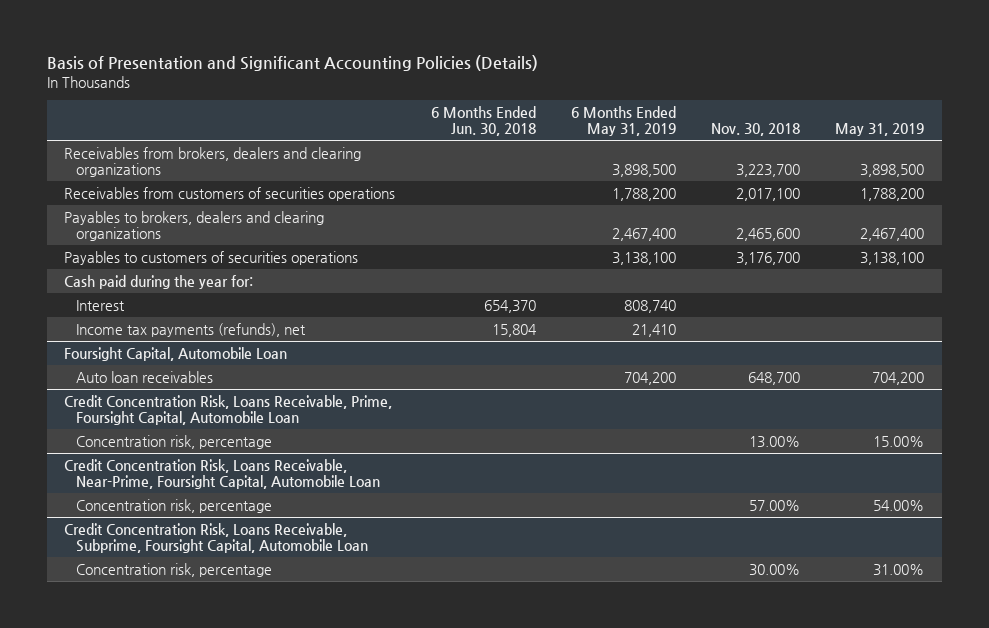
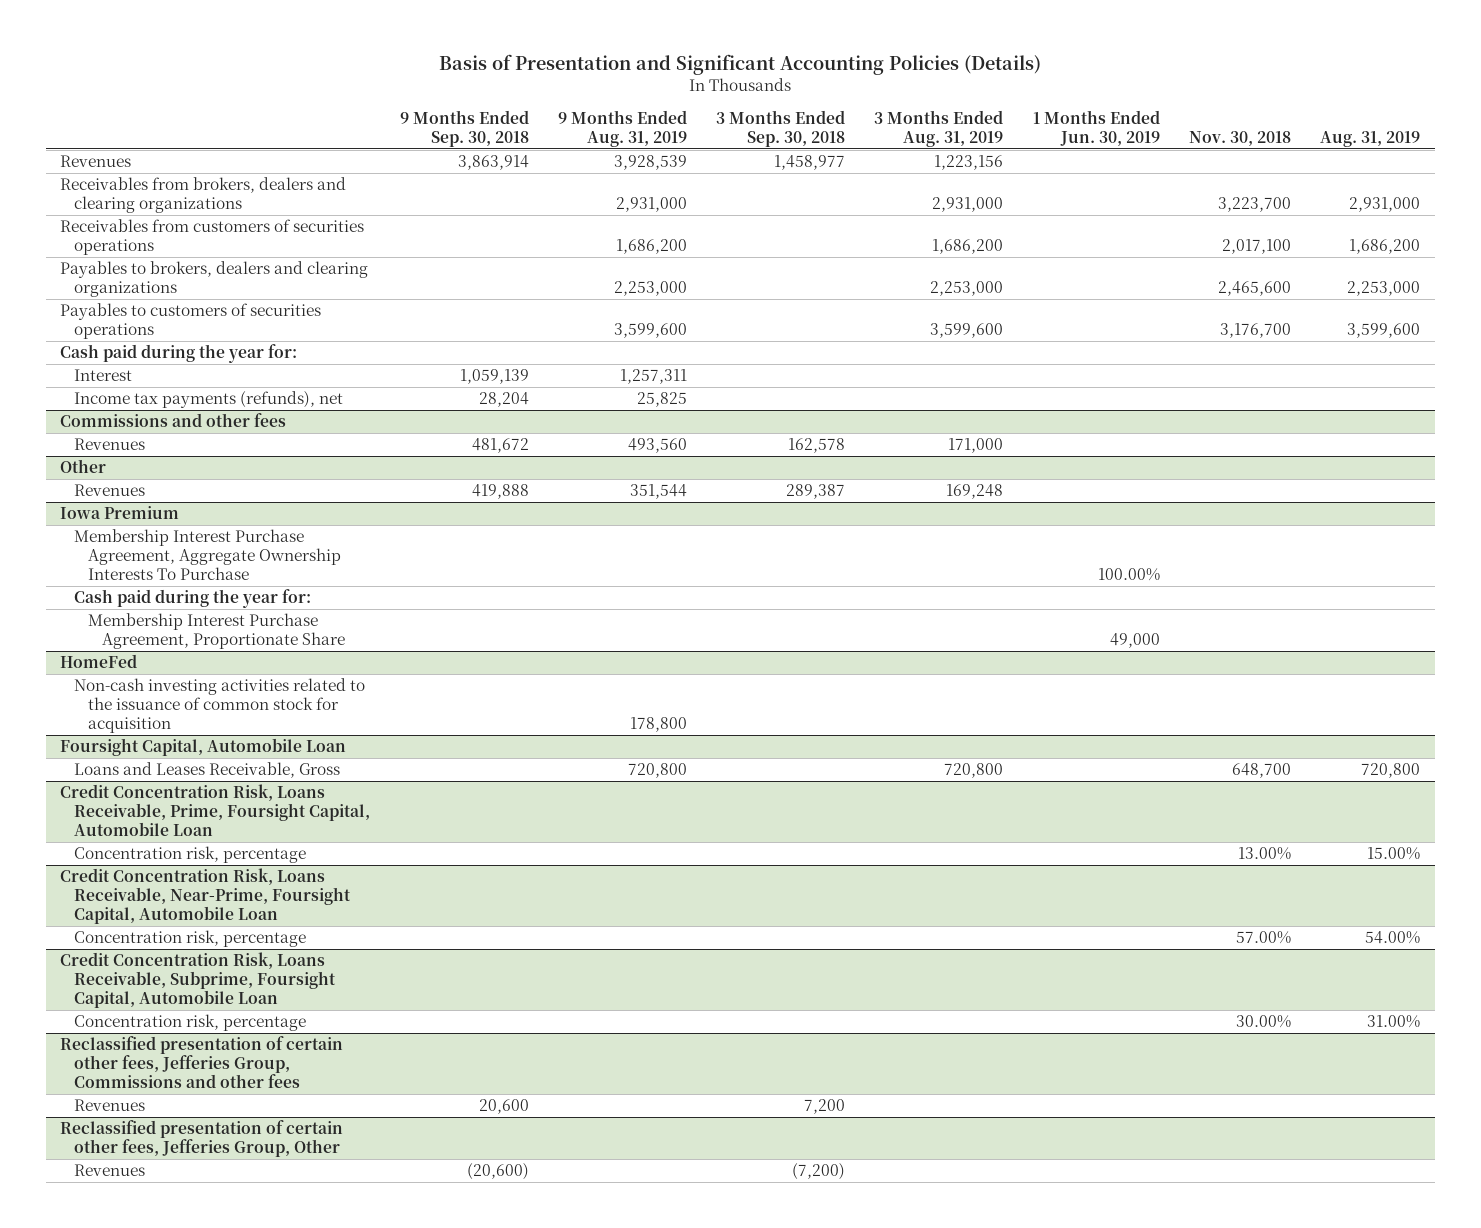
[430,106,536,137] 6 Months Ended Jun. 30, 2018 -> none
[570,106,676,137] 6 Months Ended May 31, 2019 -> none
[835,123,925,137] May 31, 2019 -> none
none -> [399,109,529,147] 9 Months Ended Sep. 30, 2018
none -> [557,109,687,147] 9 Months Ended Aug. 31, 2019
none -> [716,109,846,147] 3 Months Ended Sep. 30, 2018
none -> [874,109,1004,147] 3 Months Ended Aug. 31, 2019
none -> [1032,109,1160,146] 1 Months Ended Jun. 30, 2019
none -> [1320,130,1421,147] Aug. 31, 2019
none -> [60,155,132,168] Revenues
none -> [60,413,287,428] Commissions and other fees
none -> [74,438,146,451] Revenues
none -> [60,459,107,474] Other
none -> [74,484,146,497] Revenues
none -> [60,506,180,520] Iowa Premium
none -> [74,529,342,581] Membership Interest Purchase Agreement, Aggregate Ownership Interests To Purchase
none -> [74,589,312,609] Cash paid during the year for:
none -> [88,613,346,650] Membership Interest Purchase Agreement, Proportionate Share
none -> [60,654,138,669] HomeFed
none -> [74,678,366,734] Non-cash investing activities related to the issuance of common stock for acquisition
[76,370,214,383] Auto loan receivables -> [74,762,341,779] Loans and Leases Receivable, Gross
none -> [60,1036,344,1089] Reclassified presentation of certain other fees, Jefferies Group, Commissions and other fees
none -> [74,1099,146,1112] Revenues
none -> [60,1120,344,1158] Reclassified presentation of certain other fees, Jefferies Group, Other
none -> [74,1164,146,1177] Revenues

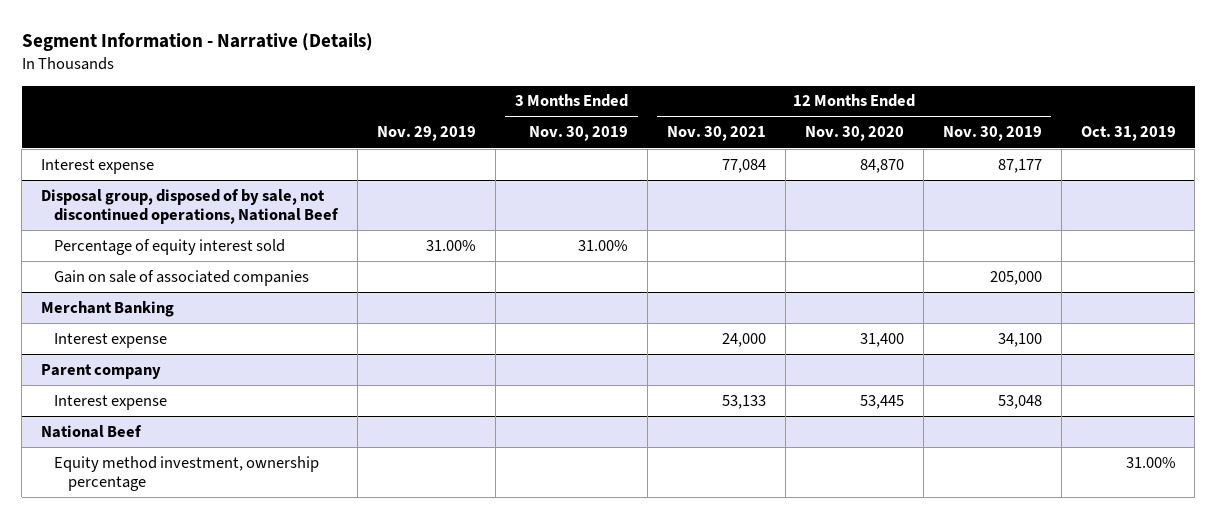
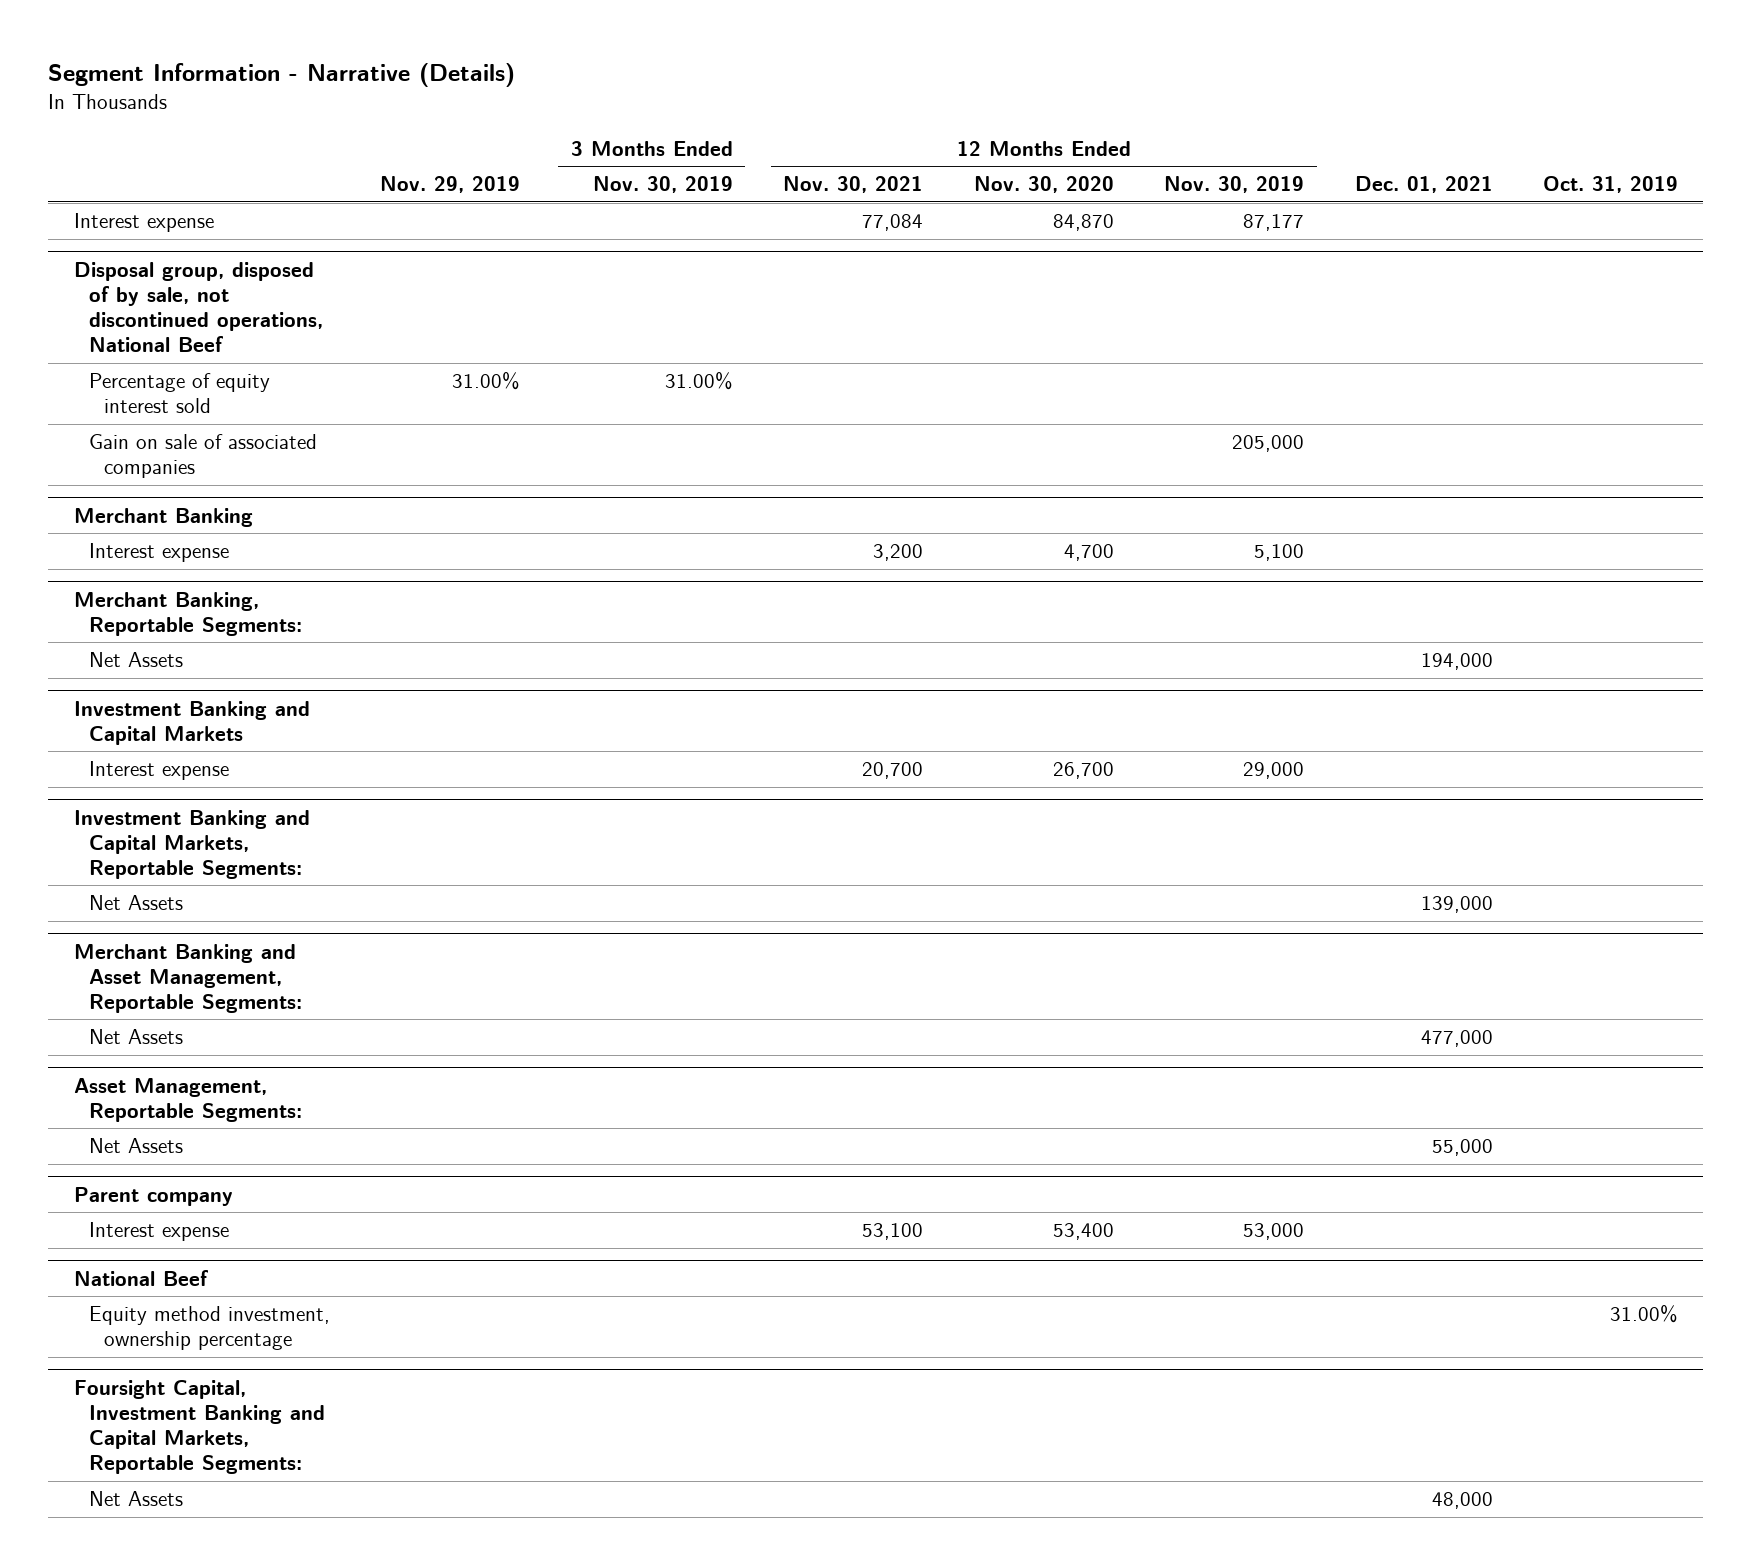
none -> [1354,176,1493,194] Dec. 01, 2021
[722,332,767,347] 24,000 -> [873,544,924,562] 3,200
[859,332,904,347] 31,400 -> [1063,544,1114,562] 4,700
[997,332,1042,347] 34,100 -> [1254,544,1305,562] 5,100
none -> [73,591,302,636] Merchant Banking, Reportable Segments:
none -> [88,652,183,668] Net Assets
none -> [73,700,310,745] Investment Banking and Capital Markets
none -> [88,761,229,781] Interest expense
none -> [73,809,310,880] Investment Banking and Capital Markets, Reportable Segments:
none -> [88,895,183,911] Net Assets
none -> [73,943,302,1014] Merchant Banking and Asset Management, Reportable Segments:
none -> [88,1029,183,1045] Net Assets
none -> [73,1077,302,1122] Asset Management, Reportable Segments:
none -> [88,1138,183,1154] Net Assets
[722,394,767,409] 53,133 -> [862,1223,924,1241] 53,100
[859,394,904,409] 53,445 -> [1052,1223,1114,1241] 53,400
[997,394,1042,409] 53,048 -> [1243,1223,1305,1241] 53,000
none -> [73,1379,325,1475] Foursight Capital, Investment Banking and Capital Markets, Reportable Segments:
none -> [88,1491,183,1507] Net Assets

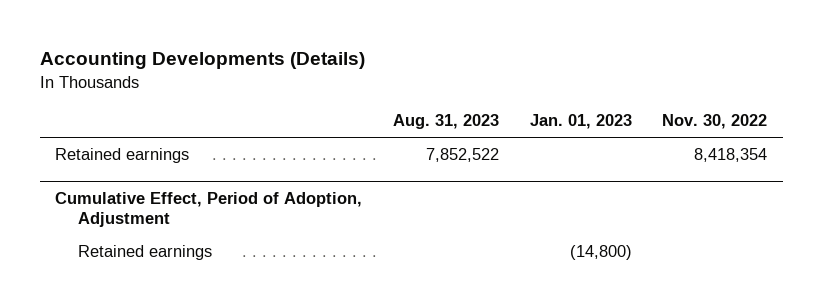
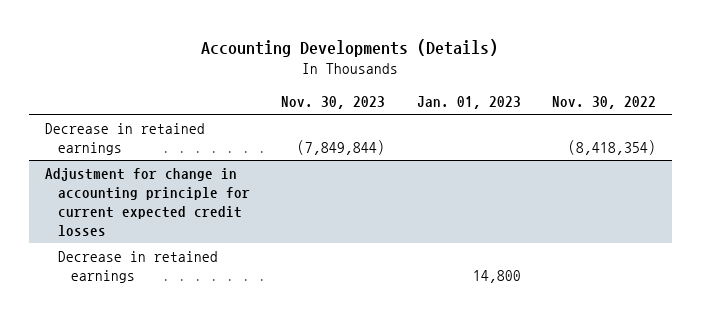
[392,114,499,130] Aug. 31, 2023 -> none
none -> [281,96,386,110] Nov. 30, 2023
[54,148,189,164] Retained earnings -> [44,122,205,155] Decrease in retained earnings
[694,148,768,163] 8,418,354 -> [568,139,657,155] (8,418,354)
[54,191,362,228] Cumulative Effect, Period of Adoption, Adjustment -> [44,167,250,237] Adjustment for change in accounting principle for current expected credit losses
[77,245,212,261] Retained earnings -> [57,250,218,283] Decrease in retained earnings
[569,245,632,261] (14,800) -> [472,269,521,283] 14,800

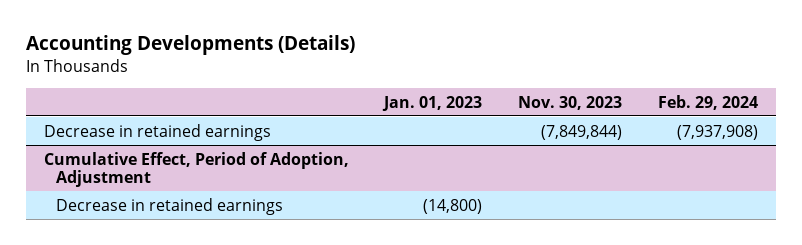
[552,96,657,110] Nov. 30, 2022 -> none
none -> [658,94,759,110] Feb. 29, 2024
[44,167,250,237] Adjustment for change in accounting principle for current expected credit losses -> [43,151,349,188] Cumulative Effect, Period of Adoption, Adjustment
[472,269,521,283] 14,800 -> [423,198,483,214] (14,800)

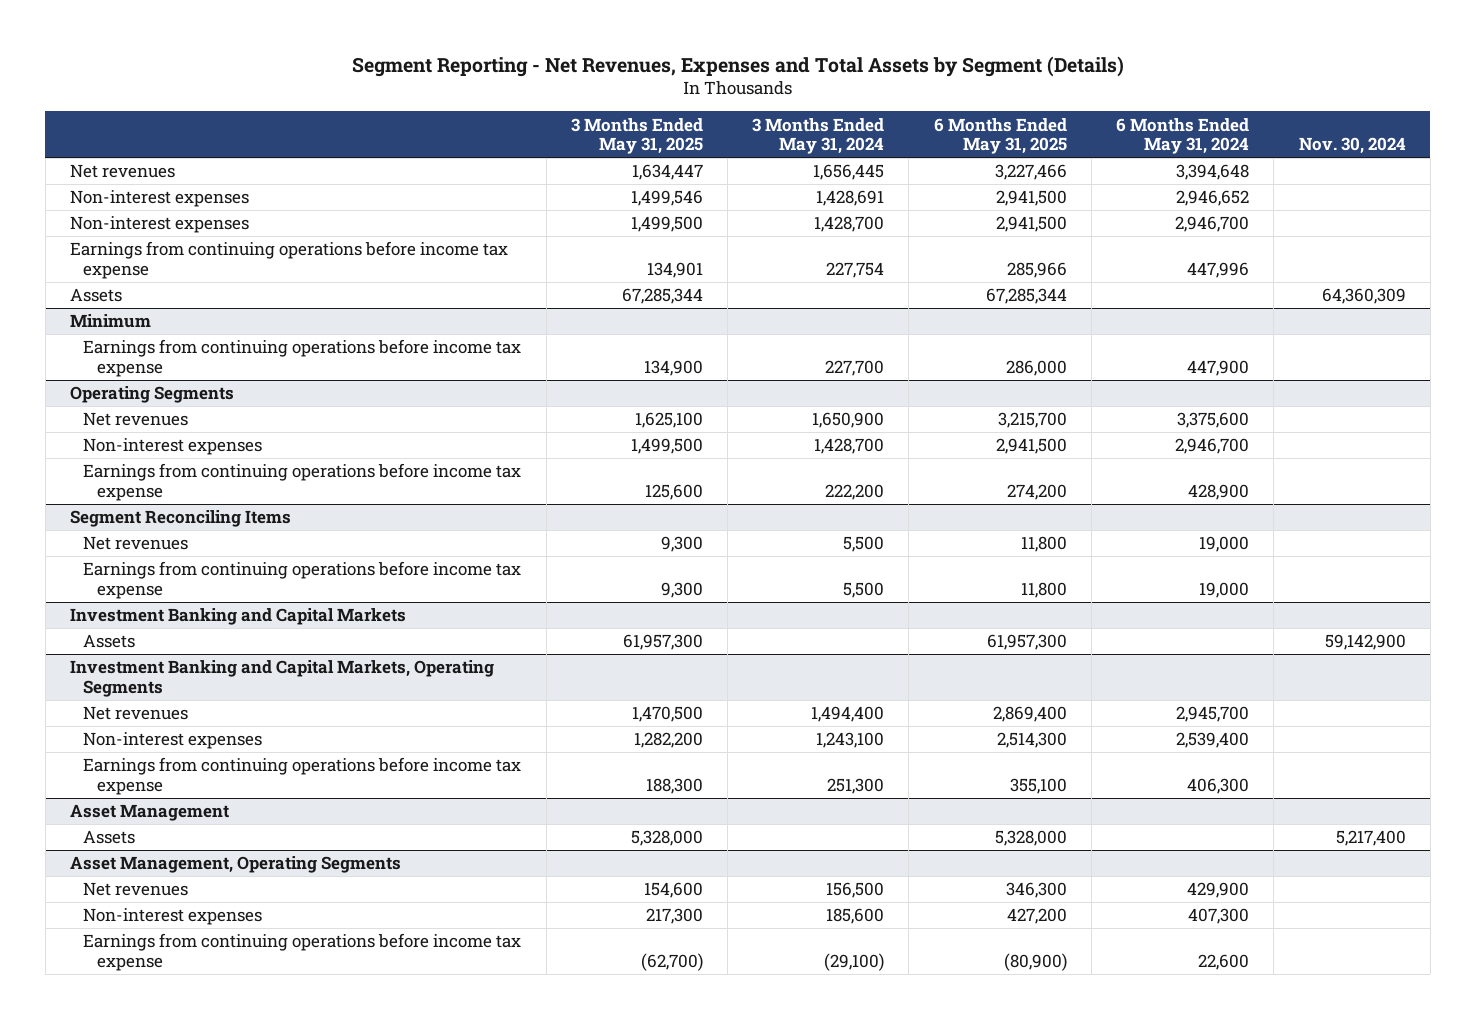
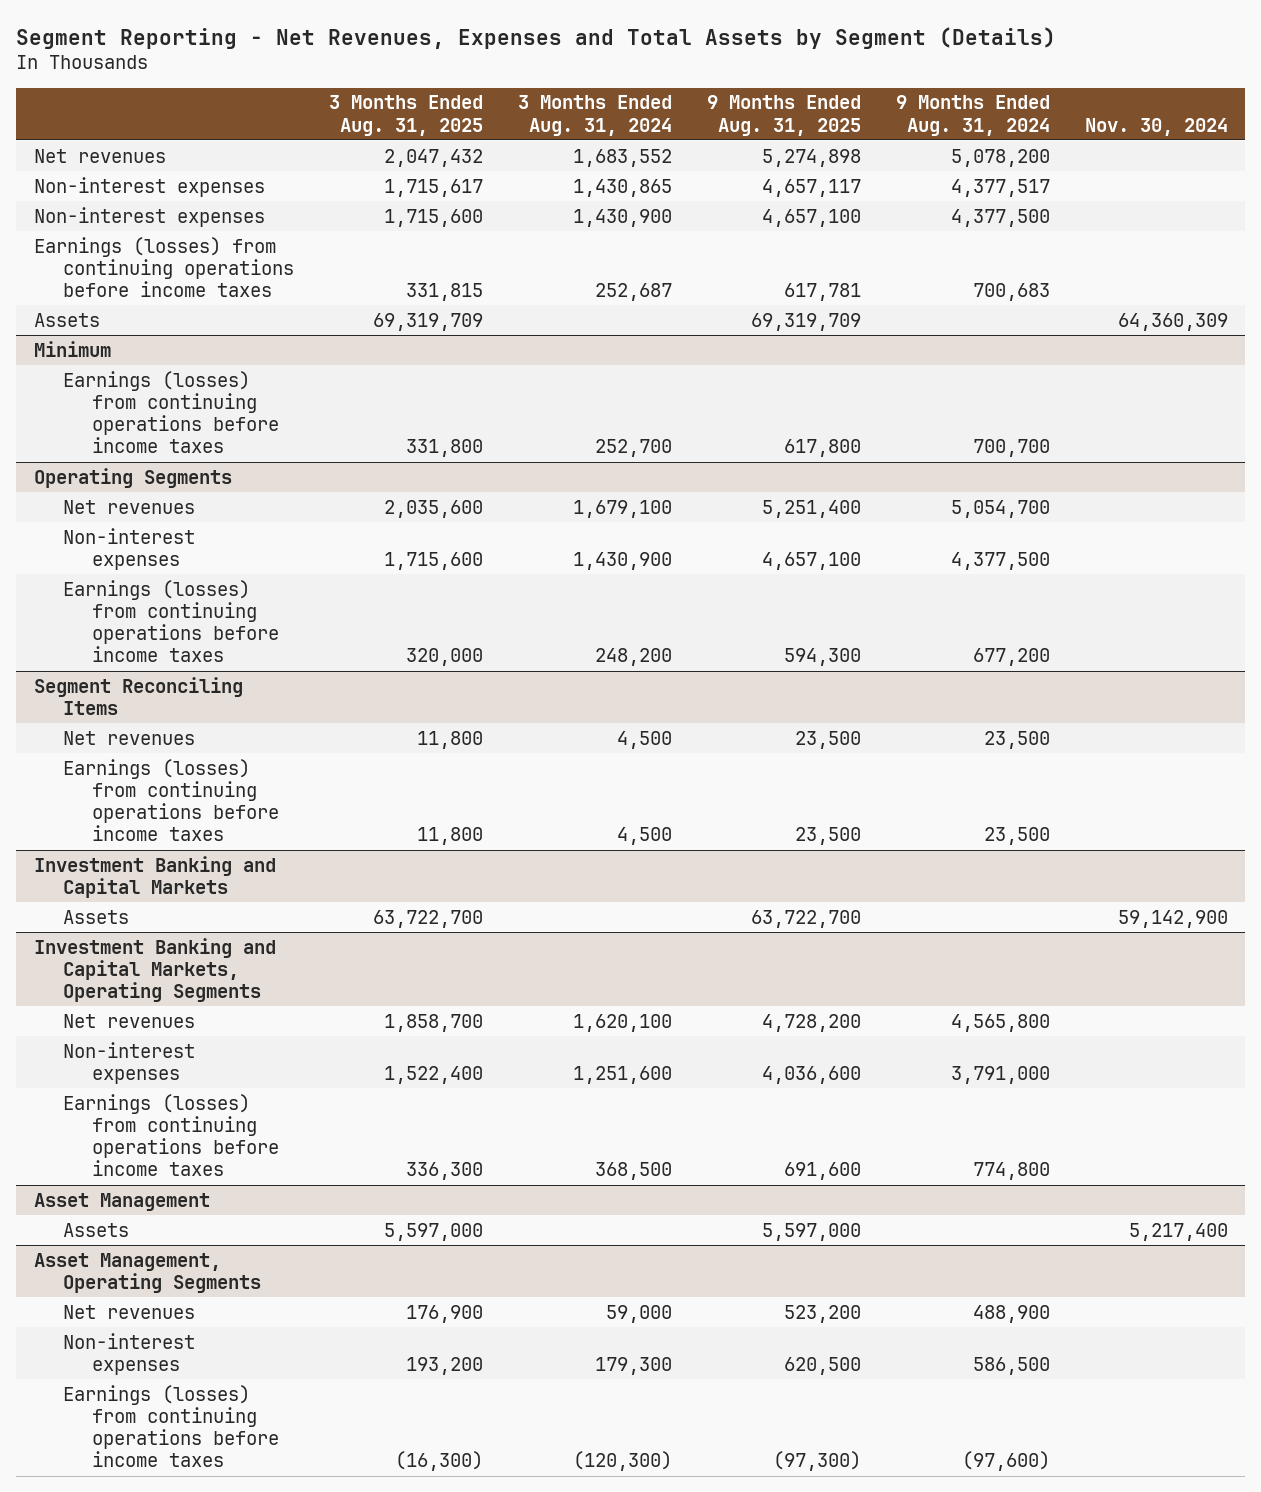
[570,117,703,155] 3 Months Ended May 31, 2025 -> none
[752,117,885,155] 3 Months Ended May 31, 2024 -> none
[933,117,1067,155] 6 Months Ended May 31, 2025 -> none
[1116,117,1250,155] 6 Months Ended May 31, 2024 -> none
none -> [328,95,483,136] 3 Months Ended Aug. 31, 2025
none -> [517,95,672,136] 3 Months Ended Aug. 31, 2024
none -> [706,95,861,136] 9 Months Ended Aug. 31, 2025
none -> [895,95,1050,136] 9 Months Ended Aug. 31, 2024
[70,241,509,279] Earnings from continuing operations before income tax expense -> [33,236,294,298] Earnings (losses) from continuing operations before income taxes
[83,339,522,377] Earnings from continuing operations before income tax expense -> [62,370,280,454] Earnings (losses) from continuing operations before income taxes
[83,463,522,501] Earnings from continuing operations before income tax expense -> [62,579,280,663] Earnings (losses) from continuing operations before income taxes
[83,561,522,599] Earnings from continuing operations before income tax expense -> [62,758,280,842] Earnings (losses) from continuing operations before income taxes
[83,757,522,795] Earnings from continuing operations before income tax expense -> [62,1093,280,1177] Earnings (losses) from continuing operations before income taxes
[83,933,522,971] Earnings from continuing operations before income tax expense -> [62,1384,280,1468] Earnings (losses) from continuing operations before income taxes

